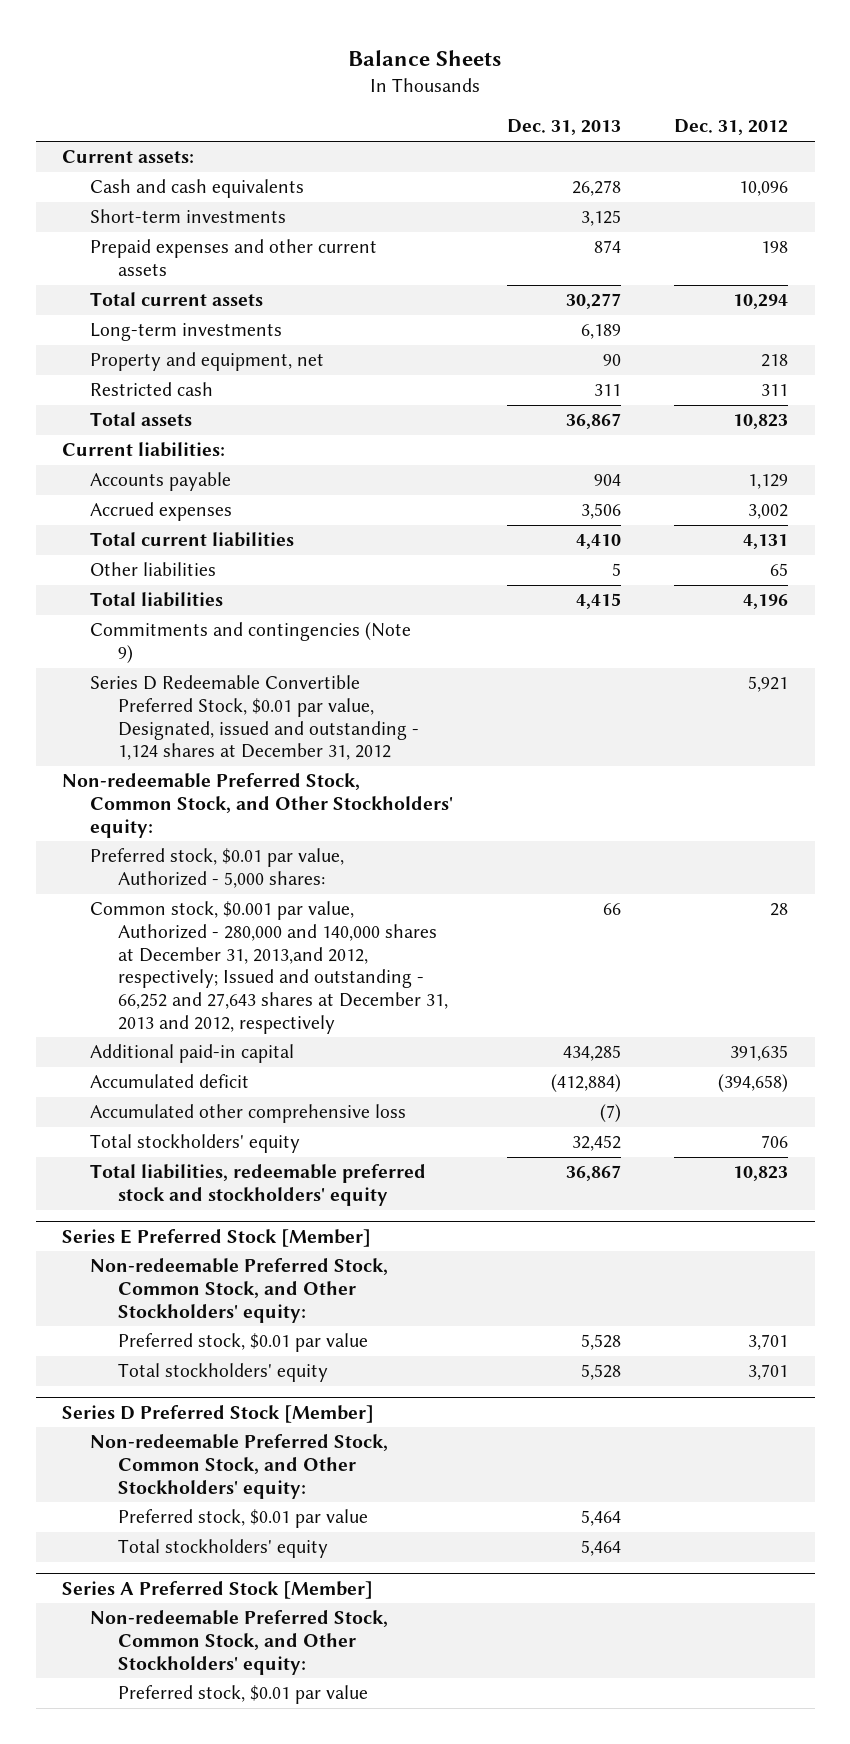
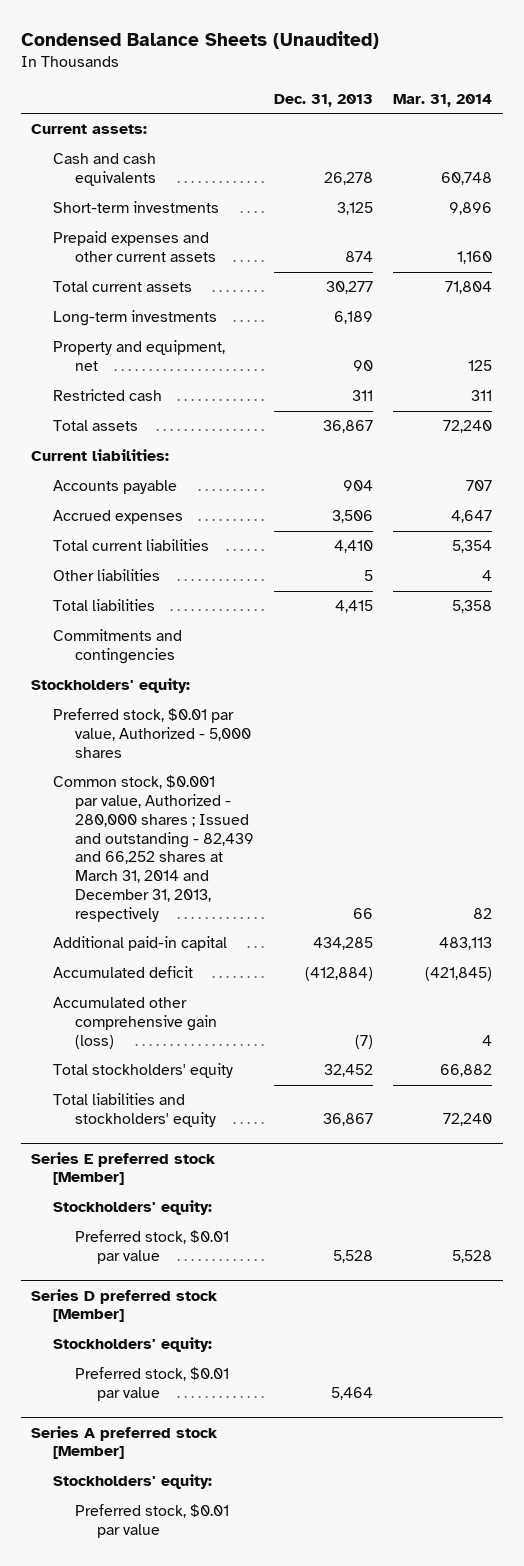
[348,49,502,66] Balance Sheets -> [21,30,380,49] Condensed Balance Sheets (Unaudited)
[674,119,789,136] Dec. 31, 2012 -> none
none -> [393,93,493,107] Mar. 31, 2014
[90,675,420,761] Series D Redeemable Convertible Preferred Stock, $0.01 par value, Designated, issued and outstanding - 1,124 shares at December 31, 2012 -> none
[90,622,412,663] Commitments and contingencies (Note 9) -> [53,629,183,665] Commitments and contingencies
[62,773,454,838] Non-redeemable Preferred Stock, Common Stock, and Other Stockholders' equity: -> [31,678,191,694] Stockholders' equity:
[90,848,345,888] Preferred stock, $0.01 par value, Authorized - 5,000 shares: -> [53,708,252,758] Preferred stock, $0.01 par value, Authorized - 5,000 shares
[90,901,449,1034] Common stock, $0.001 par value, Authorized - 280,000 and 140,000 shares at December 31, 2013,and 2012, respectively; Issued and outstanding - 66,252 and 27,643 shares at December 31, 2013 and 2012, respectively -> [53,775,255,922] Common stock, $0.001 par value, Authorized - 280,000 shares ; Issued and outstanding - 82,439 and 66,252 shares at March 31, 2014 and December 31, 2013, respectively
[90,1104,407,1124] Accumulated other comprehensive loss -> [53,997,218,1049] Accumulated other comprehensive gain (loss)
[90,1164,427,1206] Total liabilities, redeemable preferred stock and stockholders' equity -> [53,1093,217,1128] Total liabilities and stockholders' equity
[62,1228,372,1247] Series E Preferred Stock [Member] -> [31,1151,217,1186] Series E preferred stock [Member]
[90,1258,389,1323] Non-redeemable Preferred Stock, Common Stock, and Other Stockholders' equity: -> [53,1200,213,1216] Stockholders' equity:
[118,1363,329,1383] Total stockholders' equity -> none
[62,1404,375,1423] Series D Preferred Stock [Member] -> [31,1288,219,1323] Series D preferred stock [Member]
[90,1434,389,1499] Non-redeemable Preferred Stock, Common Stock, and Other Stockholders' equity: -> [53,1337,213,1353] Stockholders' equity:
[118,1539,329,1559] Total stockholders' equity -> none
[62,1580,374,1599] Series A Preferred Stock [Member] -> [31,1425,219,1460] Series A preferred stock [Member]
[90,1610,389,1675] Non-redeemable Preferred Stock, Common Stock, and Other Stockholders' equity: -> [53,1474,213,1490] Stockholders' equity:

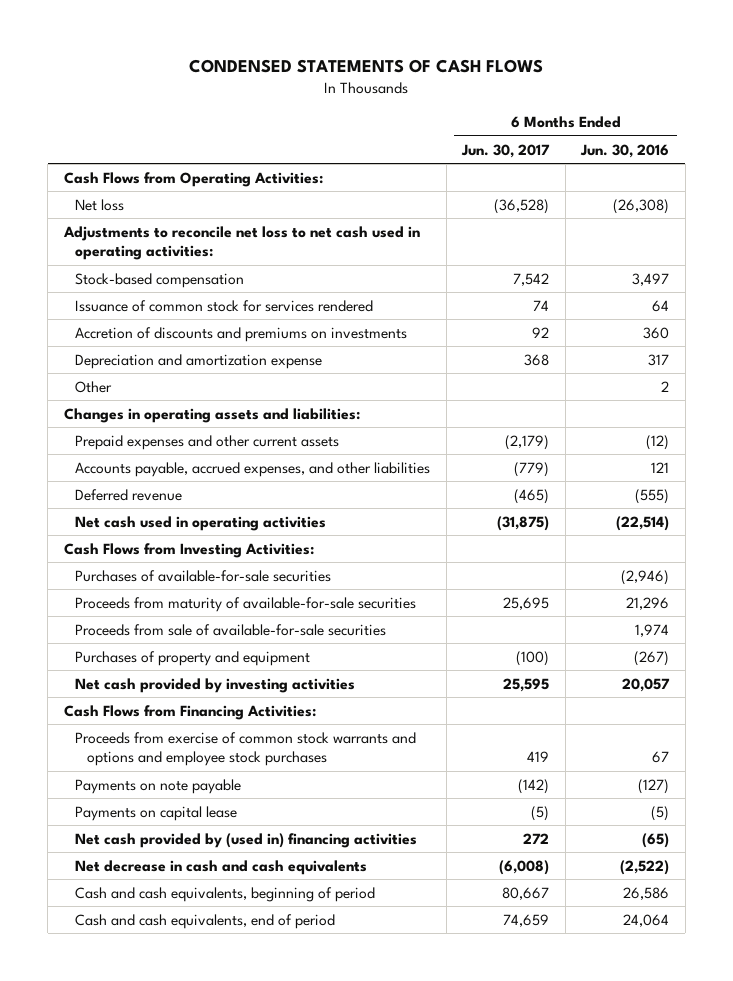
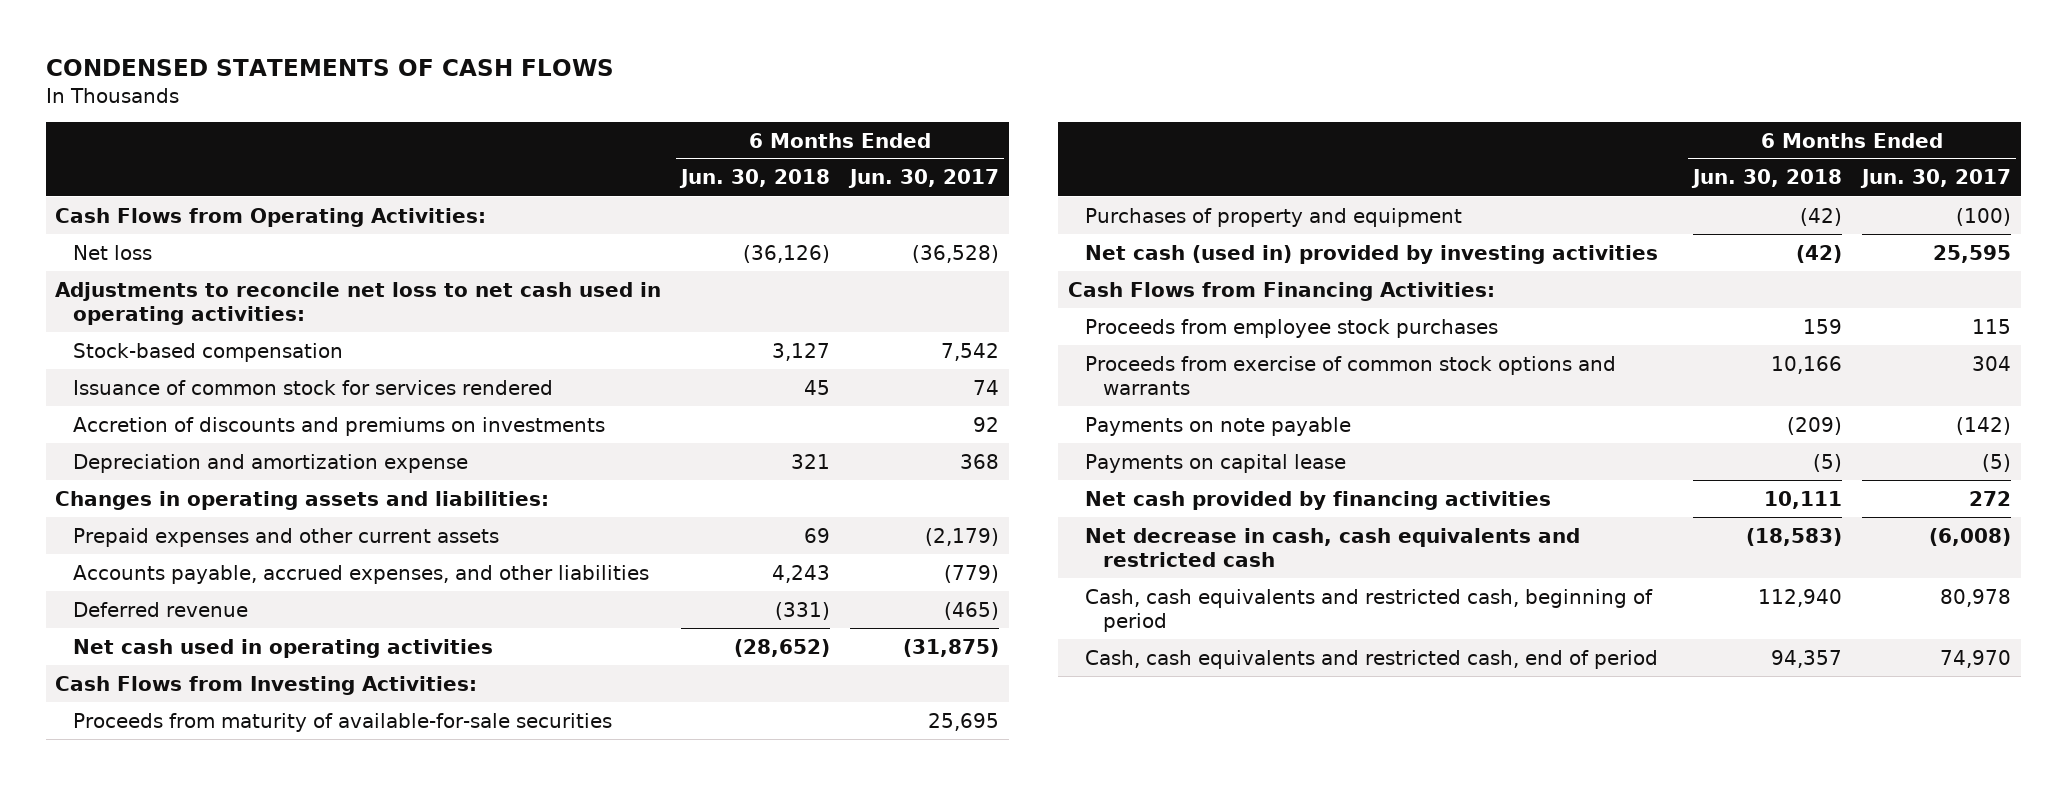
[580,143,670,158] Jun. 30, 2016 -> none
none -> [679,169,831,189] Jun. 30, 2018
[75,380,113,393] Other -> none
[75,569,332,582] Purchases of available-for-sale securities -> none
[75,623,387,636] Proceeds from sale of available-for-sale securities -> none
[75,677,356,693] Net cash provided by investing activities -> [1085,244,1659,264] Net cash (used in) provided by investing activities
none -> [1085,318,1499,338] Proceeds from employee stock purchases
[75,731,417,767] Proceeds from exercise of common stock warrants and options and employee stock purchases -> [1085,355,1617,395] Proceeds from exercise of common stock options and warrants
[527,751,550,763] 419 -> [1971,355,2011,371] 304
[75,832,418,848] Net cash provided by (used in) financing activities -> [1085,490,1552,510] Net cash provided by financing activities
[75,859,368,875] Net decrease in cash and cash equivalents -> [1085,527,1581,567] Net decrease in cash, cash equivalents and restricted cash
[75,886,376,902] Cash and cash equivalents, beginning of period -> [1085,588,1654,632] Cash, cash equivalents and restricted cash, beginning of period
[502,886,550,900] 80,667 -> [1939,588,2011,607] 80,978
[75,913,336,929] Cash and cash equivalents, end of period -> [1085,649,1659,669] Cash, cash equivalents and restricted cash, end of period
[503,913,550,927] 74,659 -> [1939,649,2011,668] 74,970

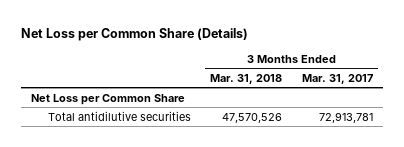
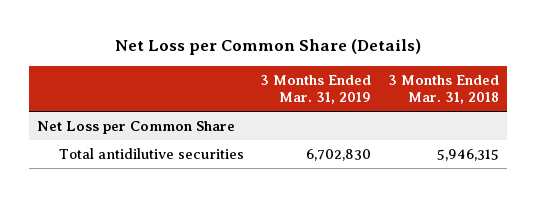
[302,73,374,84] Mar. 31, 2017 -> none
none -> [260,75,372,105] 3 Months Ended Mar. 31, 2019
[222,112,283,123] 47,570,526 -> [436,148,499,161] 5,946,315

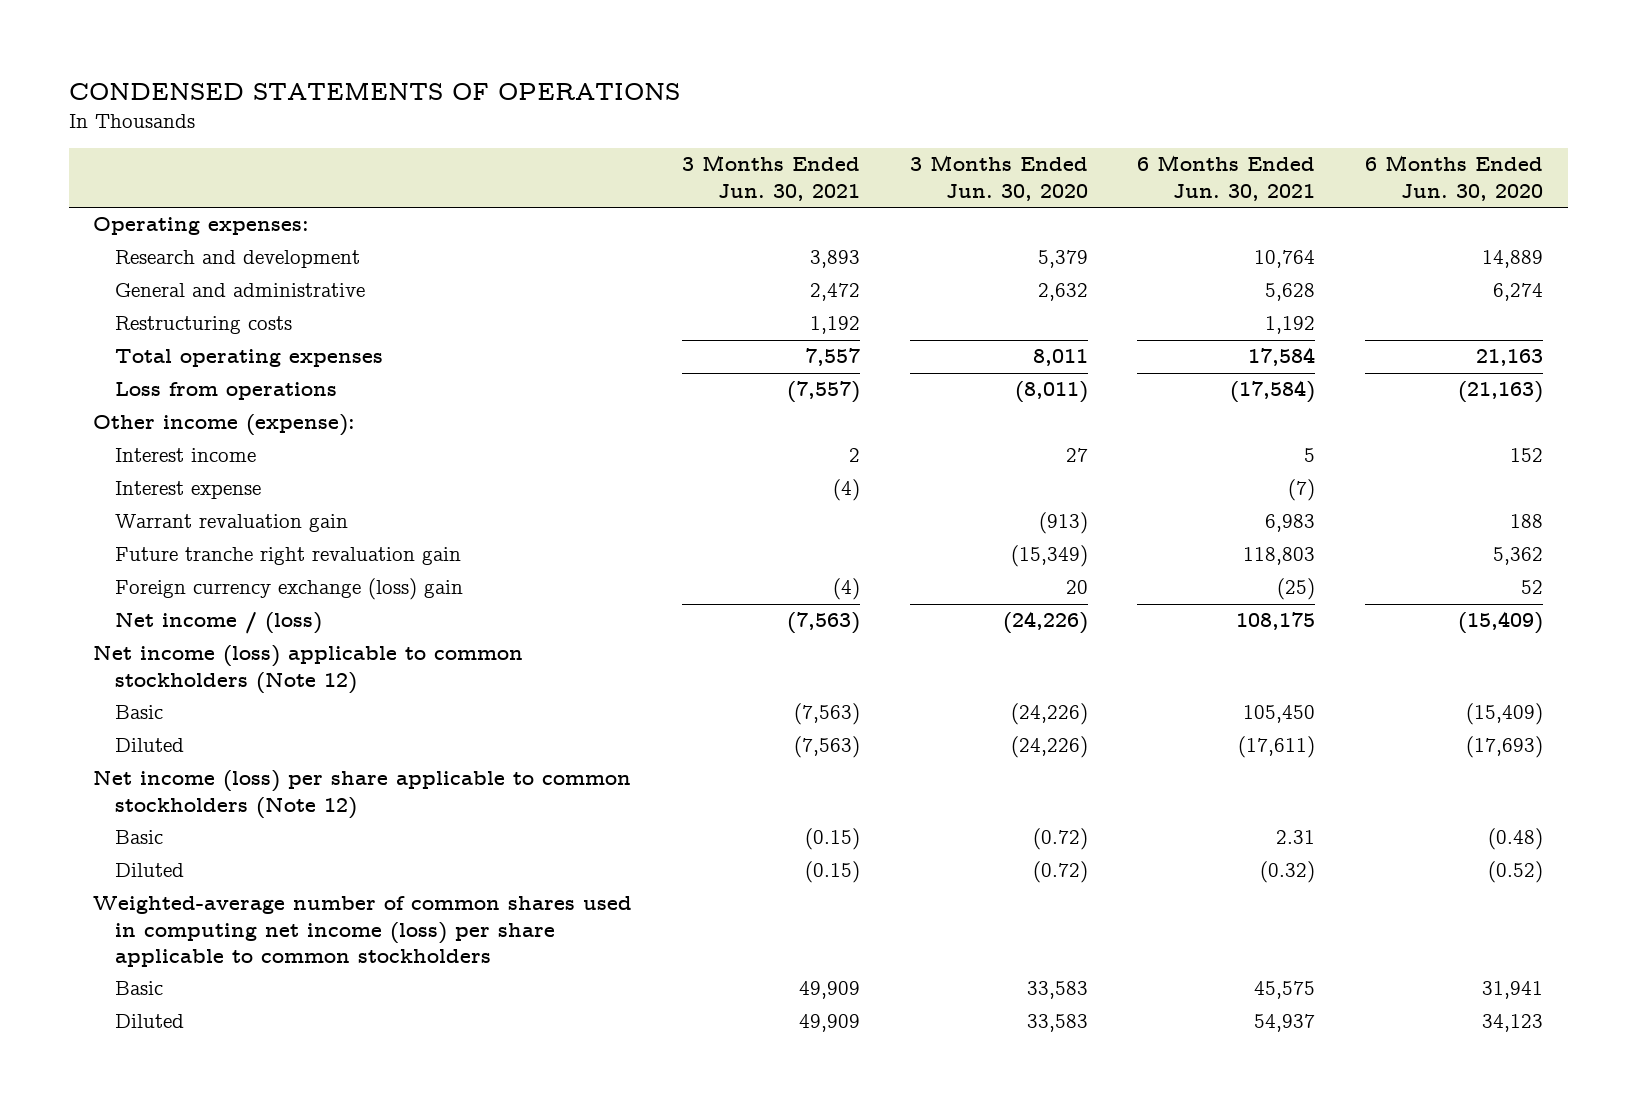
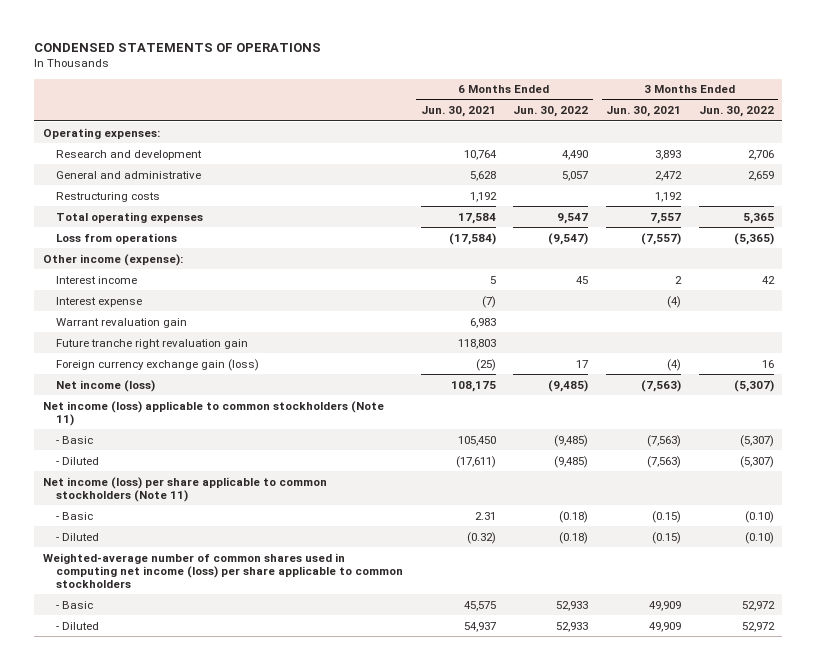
[909,155,1088,201] 3 Months Ended Jun. 30, 2020 -> none
[1364,155,1543,201] 6 Months Ended Jun. 30, 2020 -> none
none -> [513,106,589,118] Jun. 30, 2022
none -> [698,106,774,118] Jun. 30, 2022
[114,578,463,601] Foreign currency exchange (loss) gain -> [55,358,259,371] Foreign currency exchange gain (loss)
[114,612,322,635] Net income / (loss) -> [55,379,155,392] Net income (loss)
[93,645,524,694] Net income (loss) applicable to common stockholders (Note 12) -> [43,400,385,426] Net income (loss) applicable to common stockholders (Note 11)
[114,705,163,720] Basic -> [55,435,93,444] - Basic
[114,738,184,753] Diluted -> [55,456,99,465] - Diluted
[93,770,632,819] Net income (loss) per share applicable to common stockholders (Note 12) -> [43,476,328,502] Net income (loss) per share applicable to common stockholders (Note 11)
[114,830,163,845] Basic -> [55,511,93,520] - Basic
[114,863,184,878] Diluted -> [55,532,99,541] - Diluted
[114,981,163,996] Basic -> [55,600,93,609] - Basic
[114,1014,184,1029] Diluted -> [55,621,99,630] - Diluted

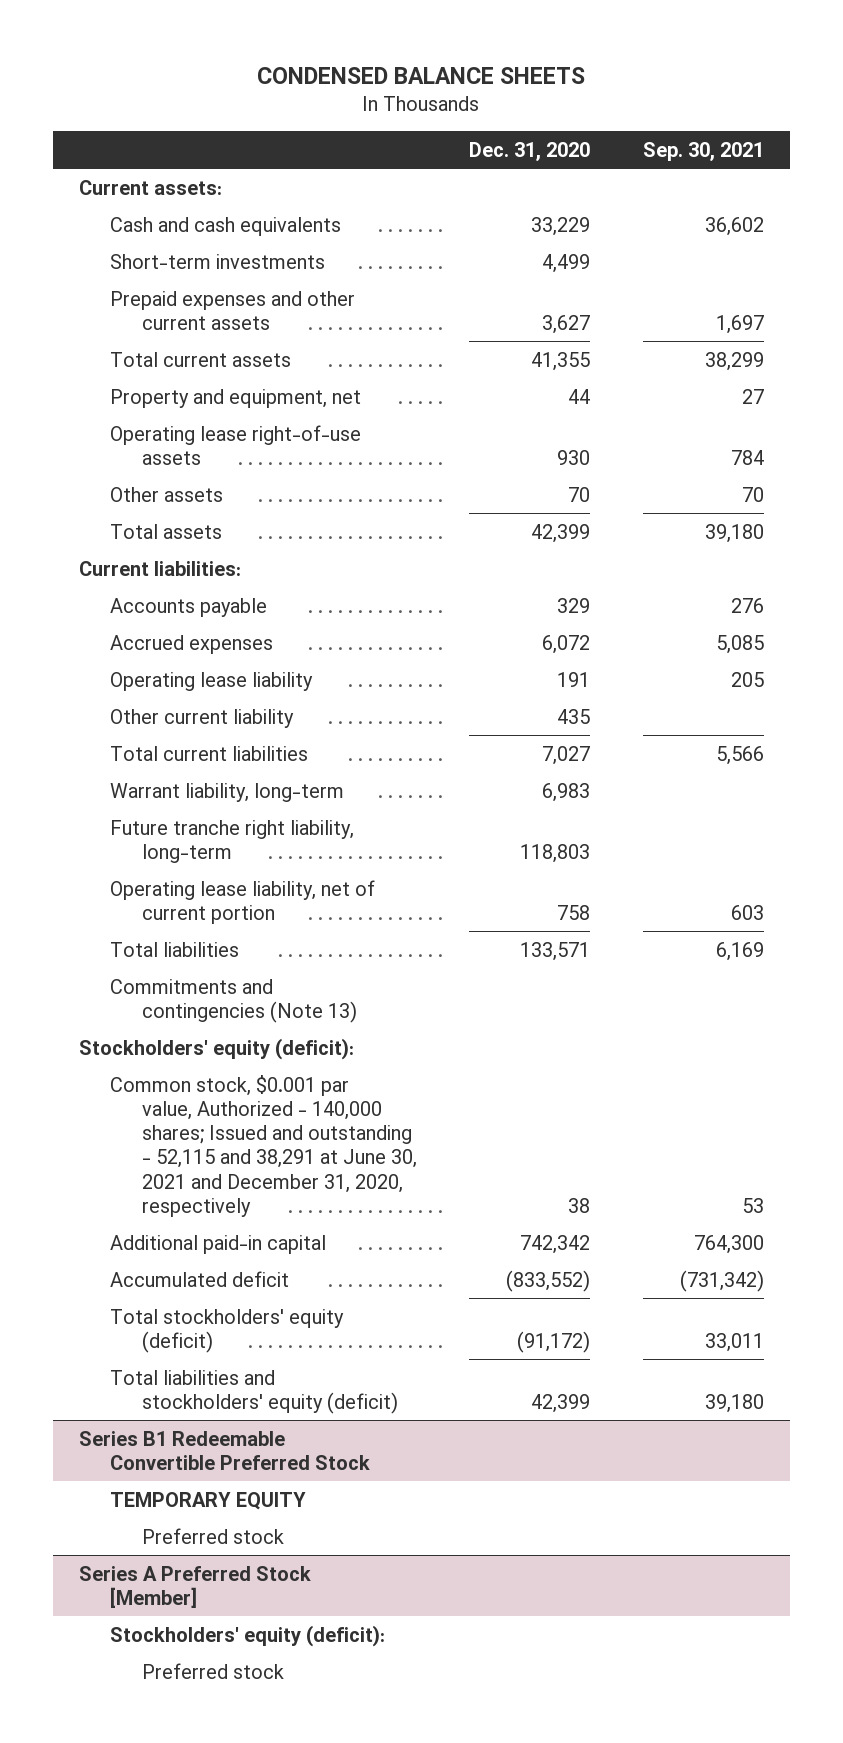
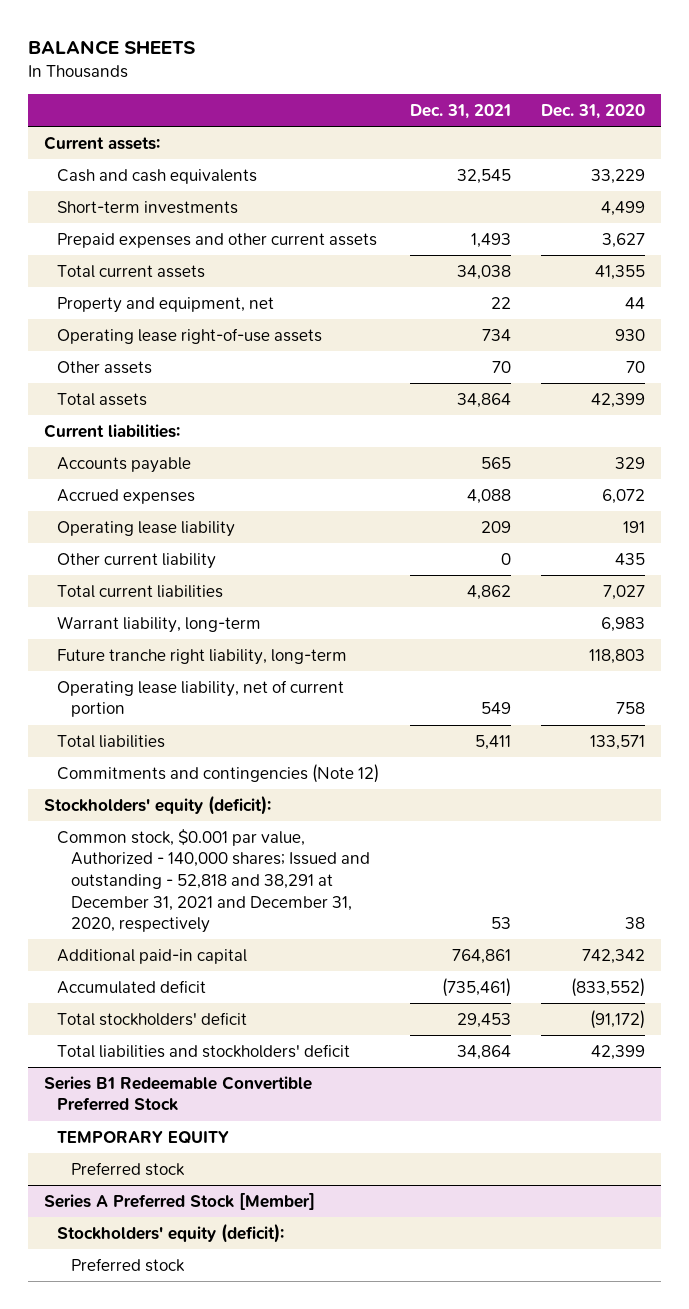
[257,67,586,85] CONDENSED BALANCE SHEETS -> [28,40,196,56] BALANCE SHEETS
[642,141,764,161] Sep. 30, 2021 -> none
none -> [409,103,511,119] Dec. 31, 2021
[110,978,357,1023] Commitments and contingencies (Note 13) -> [57,763,380,783] Commitments and contingencies (Note 12)
[110,1074,417,1217] Common stock, $0.001 par value, Authorized - 140,000 shares; Issued and outstanding - 52,115 and 38,291 at June 30, 2021 and December 31, 2020, respectively -> [57,828,371,934] Common stock, $0.001 par value, Authorized - 140,000 shares; Issued and outstanding - 52,818 and 38,291 at December 31, 2021 and December 31, 2020, respectively
[110,1308,345,1353] Total stockholders' equity (deficit) -> [57,1011,248,1026] Total stockholders' deficit
[110,1369,398,1414] Total liabilities and stockholders' equity (deficit) -> [57,1043,351,1058] Total liabilities and stockholders' deficit

